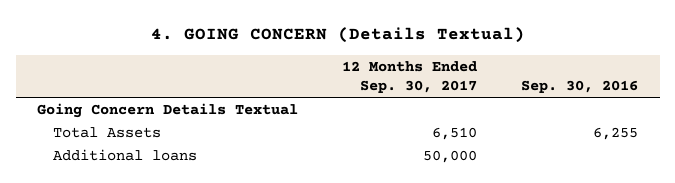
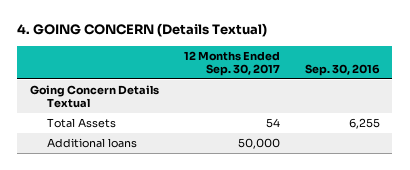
[432,126,478,140] 6,510 -> [265,117,280,128] 54

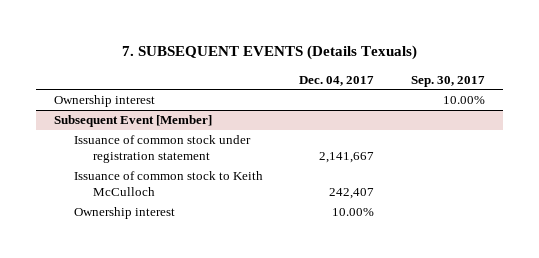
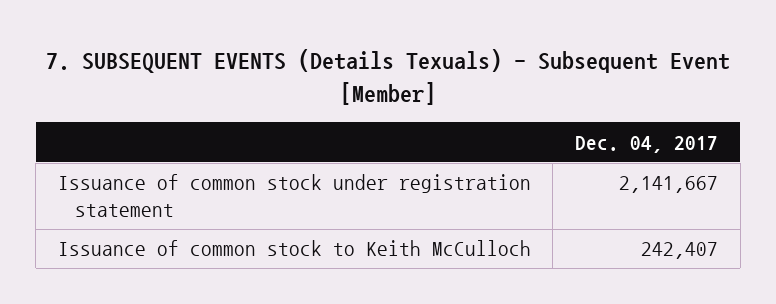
[121,45,417,61] 7. SUBSEQUENT EVENTS (Details Texuals) -> [45,49,730,106] 7. SUBSEQUENT EVENTS (Details Texuals) - Subsequent Event [Member]
[411,75,486,87] Sep. 30, 2017 -> none
[54,95,156,108] Ownership interest -> none
[54,115,213,128] Subsequent Event [Member] -> none
[73,207,175,220] Ownership interest -> none

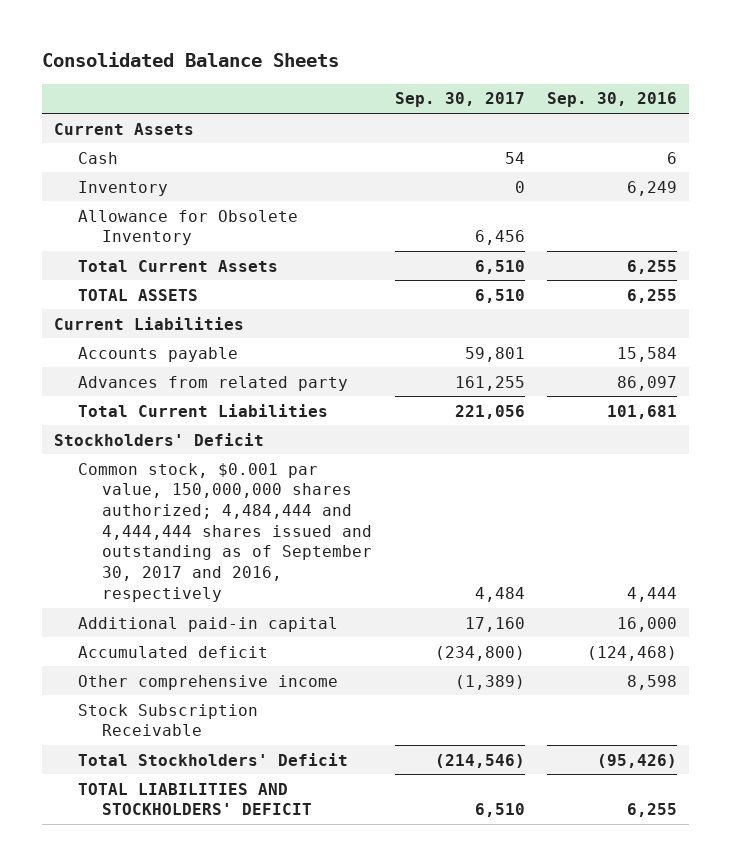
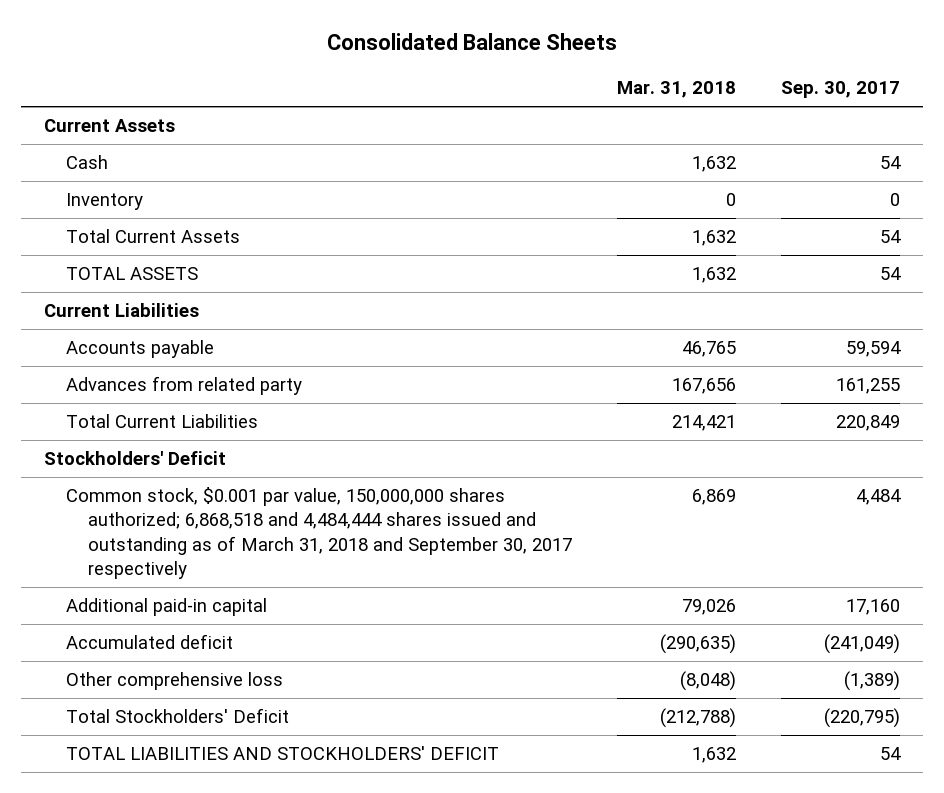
[547,92,678,108] Sep. 30, 2016 -> none
none -> [617,81,737,99] Mar. 31, 2018
[77,209,298,246] Allowance for Obsolete Inventory -> none
[474,259,525,274] 6,510 -> [880,230,902,244] 54
[474,288,525,303] 6,510 -> [880,267,902,281] 54
[464,346,525,362] 59,801 -> [846,341,902,358] 59,594
[454,404,525,419] 221,056 -> [836,415,901,432] 220,849
[77,462,373,602] Common stock, $0.001 par value, 150,000,000 shares authorized; 4,484,444 and 4,444,444 shares issued and outstanding as of September 30, 2017 and 2016, respectively -> [65,487,572,579] Common stock, $0.001 par value, 150,000,000 shares authorized; 6,868,518 and 4,484,444 shares issued and outstanding as of March 31, 2018 and September 30, 2017 respectively
[77,703,258,737] Stock Subscription Receivable -> none
[434,645,525,661] (234,800) -> [824,634,901,655] (241,049)
[77,674,338,690] Other comprehensive income -> [65,672,283,691] Other comprehensive loss
[434,753,525,768] (214,546) -> [824,708,901,729] (220,795)
[474,803,525,818] 6,510 -> [880,747,902,761] 54

